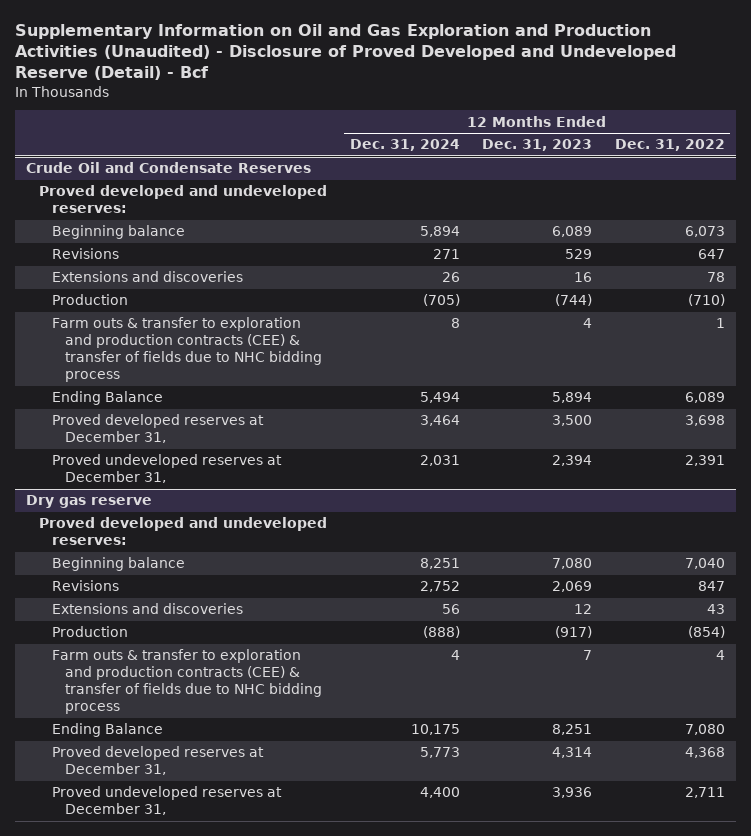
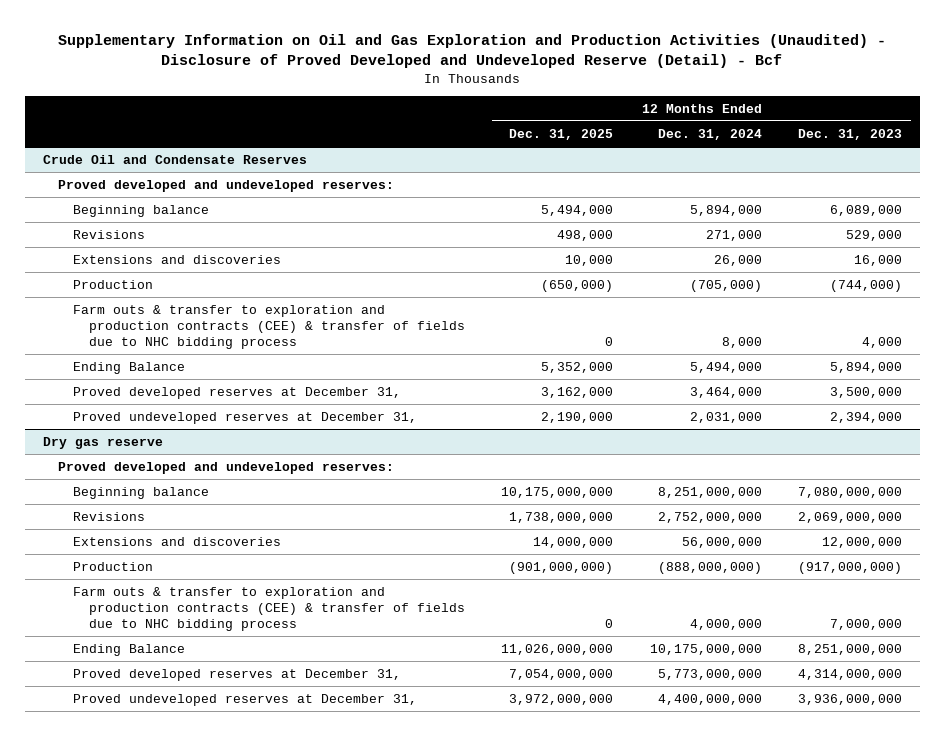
[614,139,725,152] Dec. 31, 2022 -> none
none -> [509,128,614,140] Dec. 31, 2025
[419,226,460,238] 5,894 -> [689,204,762,216] 5,894,000
[552,226,593,238] 6,089 -> [830,204,903,216] 6,089,000
[432,249,460,260] 271 -> [705,229,762,241] 271,000
[565,249,593,260] 529 -> [846,229,903,241] 529,000
[441,272,460,283] 26 -> [713,254,762,266] 26,000
[574,272,593,283] 16 -> [854,254,903,266] 16,000
[422,294,460,307] (705) -> [689,279,762,292] (705,000)
[555,294,593,307] (744) -> [830,279,903,292] (744,000)
[450,318,460,329] 8 -> [721,337,762,349] 8,000
[583,318,593,329] 4 -> [862,337,903,349] 4,000
[419,392,460,404] 5,494 -> [689,361,762,373] 5,494,000
[552,392,593,404] 5,894 -> [830,361,903,373] 5,894,000
[419,415,460,427] 3,464 -> [689,386,762,398] 3,464,000
[552,415,593,427] 3,500 -> [830,386,903,398] 3,500,000
[419,455,460,467] 2,031 -> [689,411,762,423] 2,031,000
[552,455,593,467] 2,394 -> [830,411,903,423] 2,394,000
[419,558,460,570] 8,251 -> [657,486,762,498] 8,251,000,000
[552,558,593,570] 7,080 -> [798,486,903,498] 7,080,000,000
[419,581,460,593] 2,752 -> [657,511,762,523] 2,752,000,000
[552,581,593,593] 2,069 -> [798,511,903,523] 2,069,000,000
[441,604,460,615] 56 -> [681,536,762,548] 56,000,000
[574,604,593,615] 12 -> [822,536,903,548] 12,000,000
[422,626,460,639] (888) -> [657,561,762,574] (888,000,000)
[555,626,593,639] (917) -> [798,561,903,574] (917,000,000)
[450,650,460,661] 4 -> [689,619,762,631] 4,000,000
[583,650,593,661] 7 -> [830,619,903,631] 7,000,000
[410,724,460,736] 10,175 -> [649,643,762,655] 10,175,000,000
[552,724,593,736] 8,251 -> [798,643,903,655] 8,251,000,000
[419,747,460,759] 5,773 -> [657,668,762,680] 5,773,000,000
[552,747,593,759] 4,314 -> [798,668,903,680] 4,314,000,000
[419,787,460,799] 4,400 -> [657,693,762,705] 4,400,000,000
[552,787,593,799] 3,936 -> [798,693,903,705] 3,936,000,000

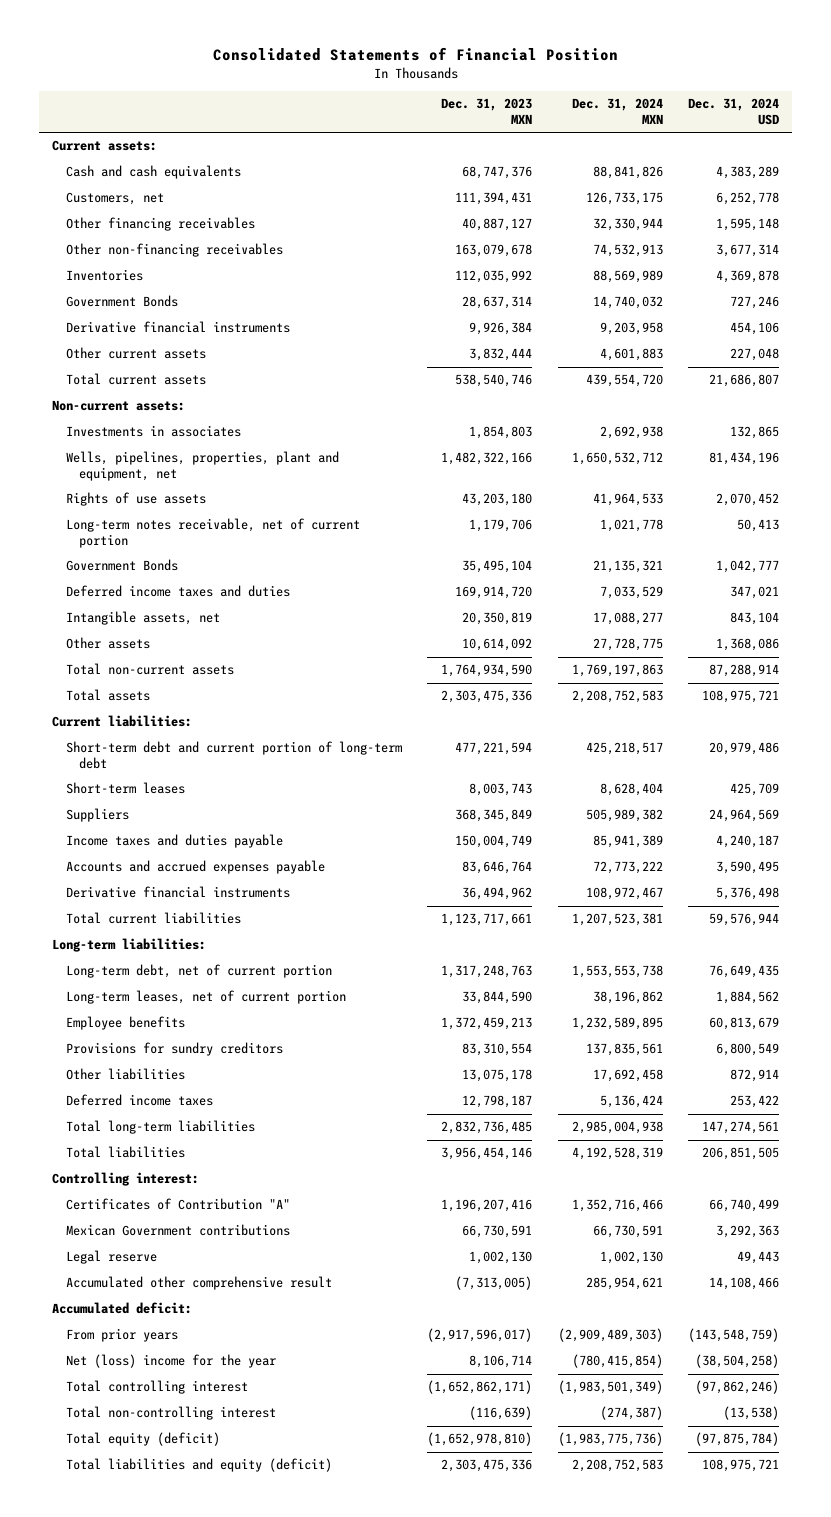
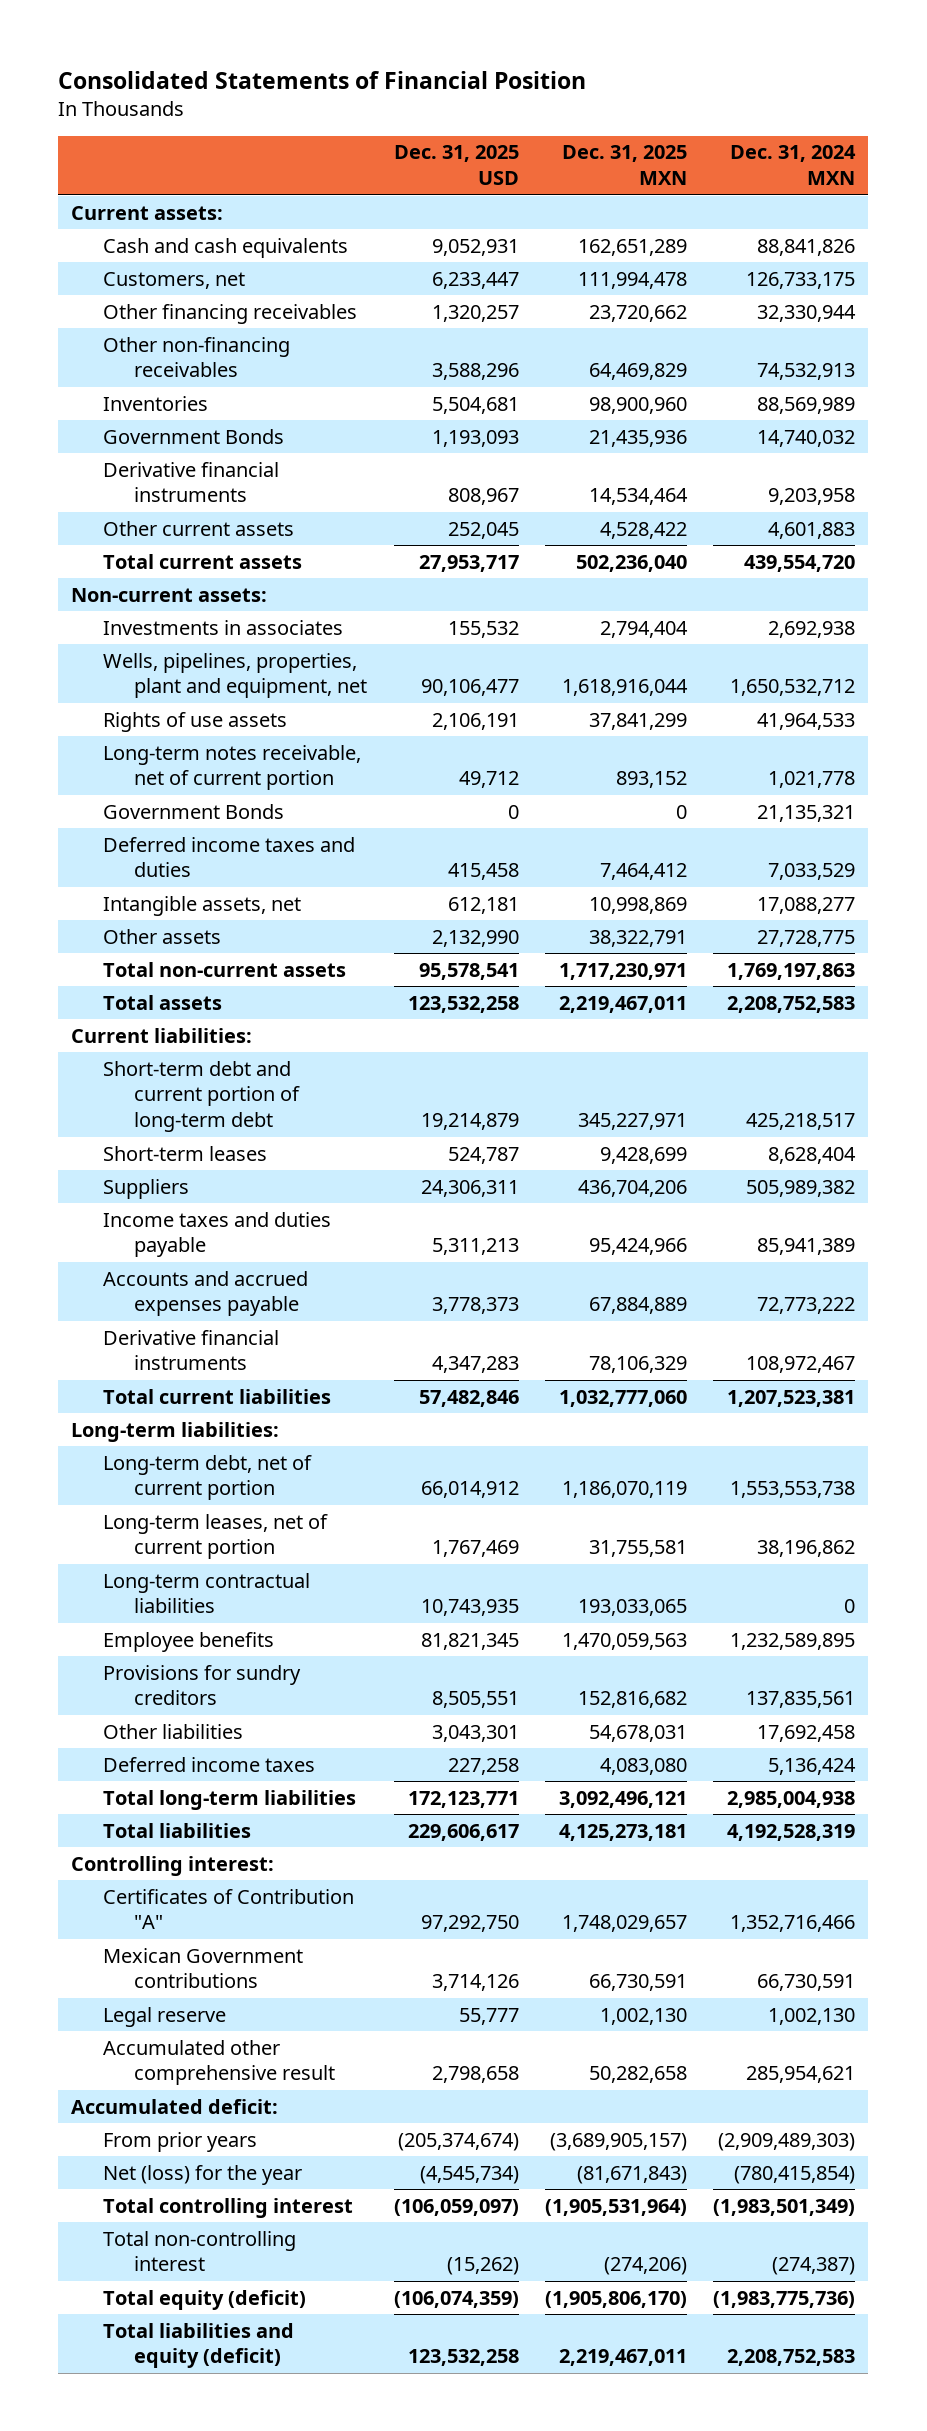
[441,98,533,125] Dec. 31, 2023 MXN -> none
[688,98,780,126] Dec. 31, 2024 USD -> none
none -> [393,145,519,186] Dec. 31, 2025 USD
none -> [561,145,687,186] Dec. 31, 2025 MXN
none -> [102,1572,310,1614] Long-term contractual liabilities
[65,1354,276,1369] Net (loss) income for the year -> [102,2164,302,2185] Net (loss) for the year

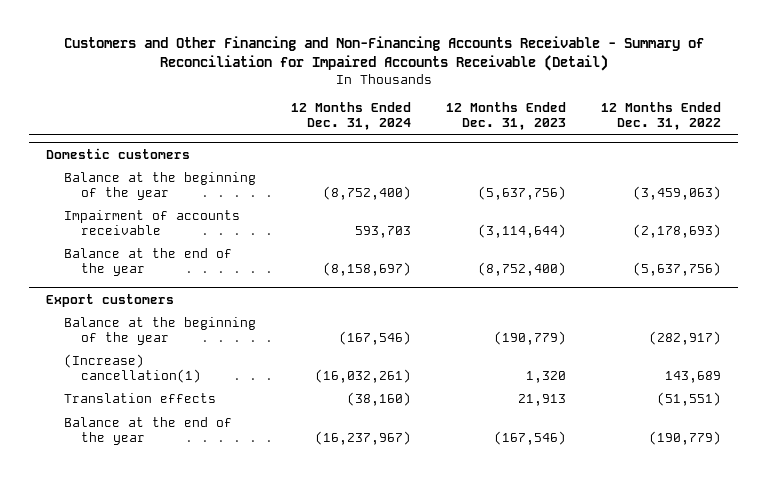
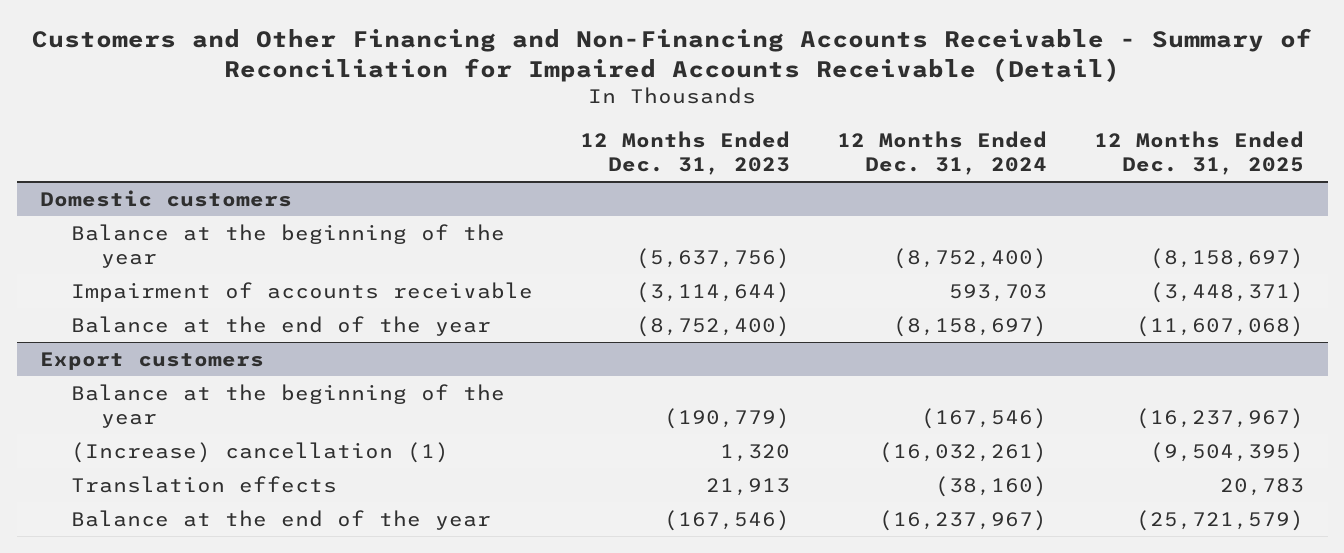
[600,102,721,130] 12 Months Ended Dec. 31, 2022 -> none
none -> [1094,130,1305,176] 12 Months Ended Dec. 31, 2025
[63,354,201,383] (Increase) cancellation(1) -> [70,441,449,463] (Increase) cancellation (1)

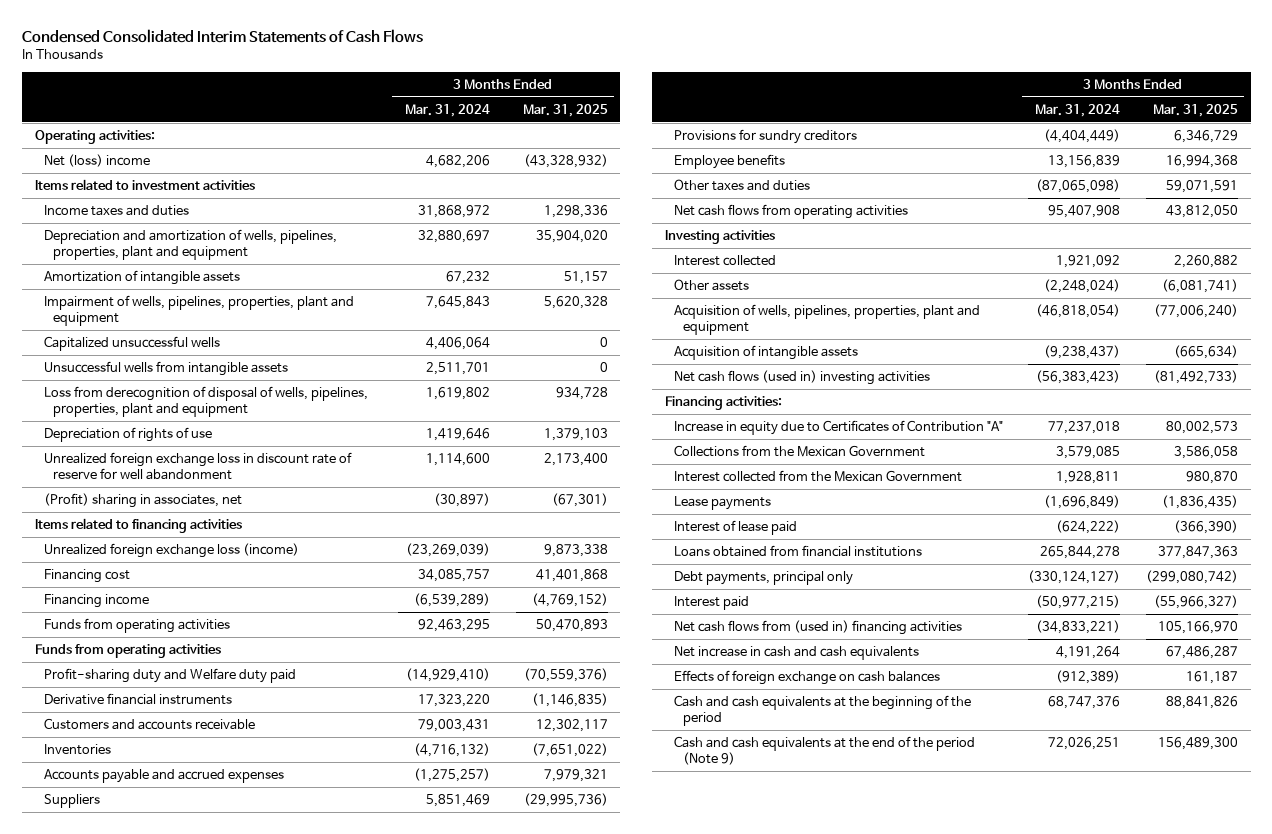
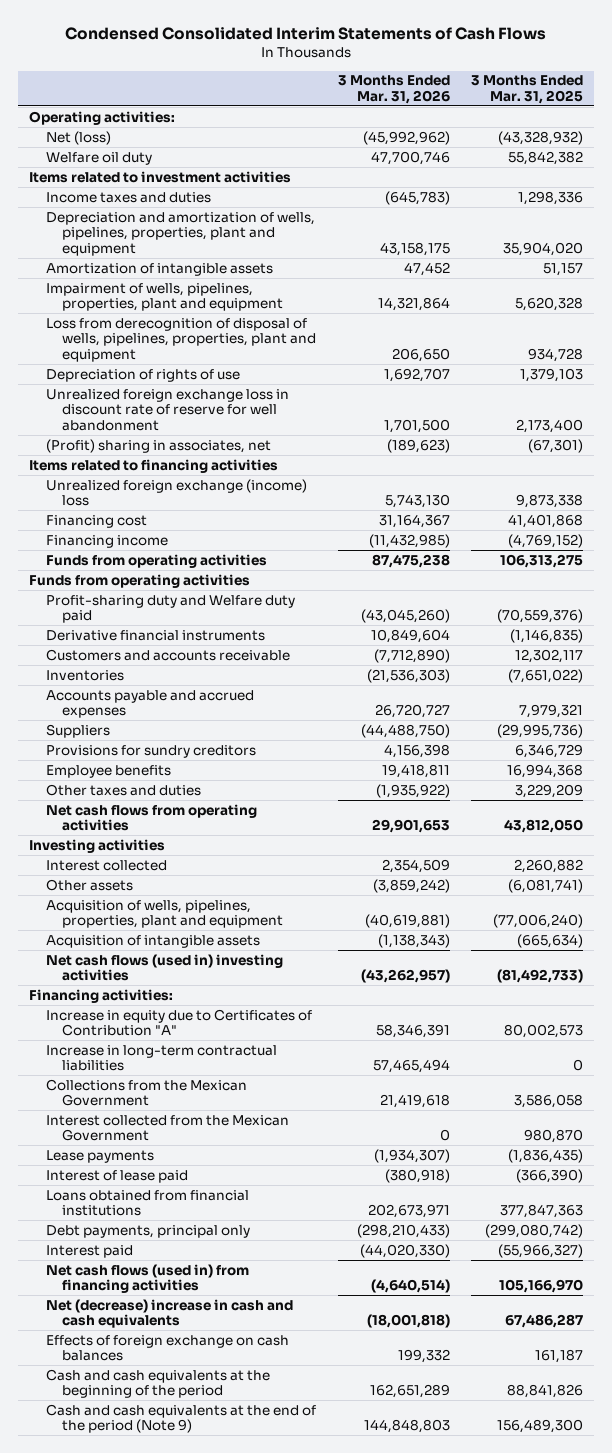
[405,103,491,117] Mar. 31, 2024 -> none
none -> [337,75,450,104] 3 Months Ended Mar. 31, 2026
[43,154,150,168] Net (loss) income -> [45,130,111,145] Net (loss)
none -> [45,151,152,165] Welfare oil duty
[43,336,220,352] Capitalized unsuccessful wells -> none
[43,361,288,377] Unsuccessful wells from intangible assets -> none
[43,543,299,559] Unrealized foreign exchange loss (income) -> [45,478,307,507] Unrealized foreign exchange (income) loss
[535,619,608,633] 50,470,893 -> [499,553,583,568] 106,313,275
[1165,180,1238,194] 59,071,591 -> [514,783,583,798] 3,229,209
none -> [45,1044,277,1072] Increase in long-term contractual liabilities
[673,620,962,636] Net cash flows from (used in) financing activities -> [45,1263,249,1294] Net cash flows (used in) from financing activities
[673,646,919,661] Net increase in cash and cash equivalents -> [45,1298,293,1329] Net (decrease) increase in cash and cash equivalents

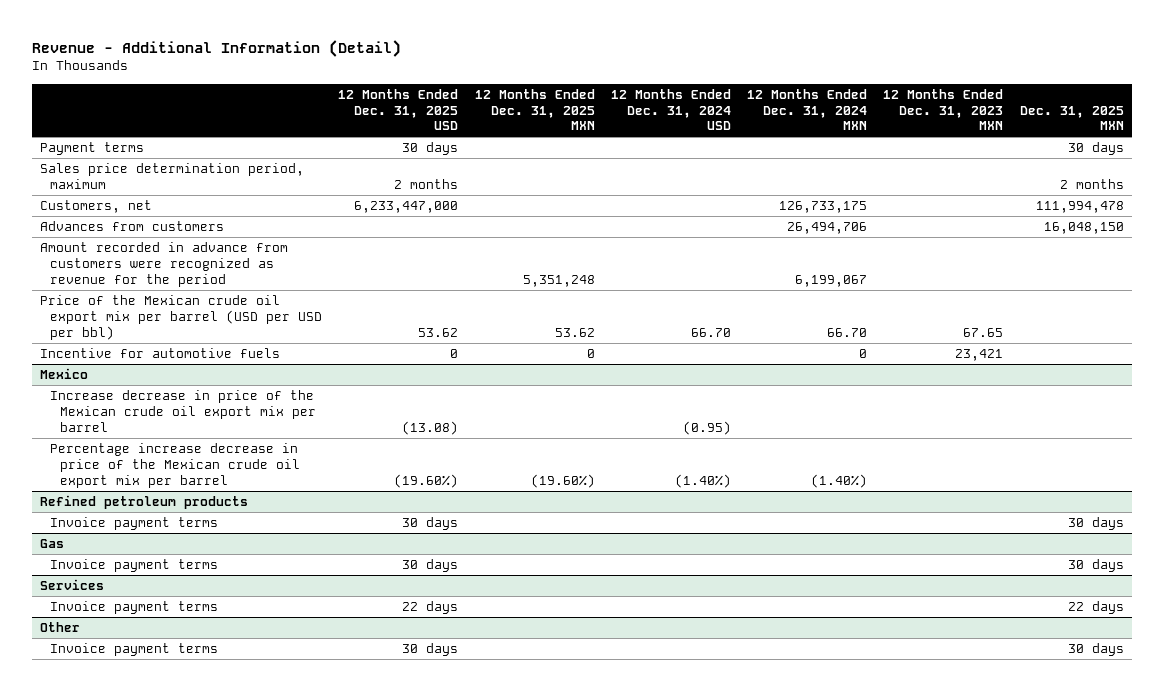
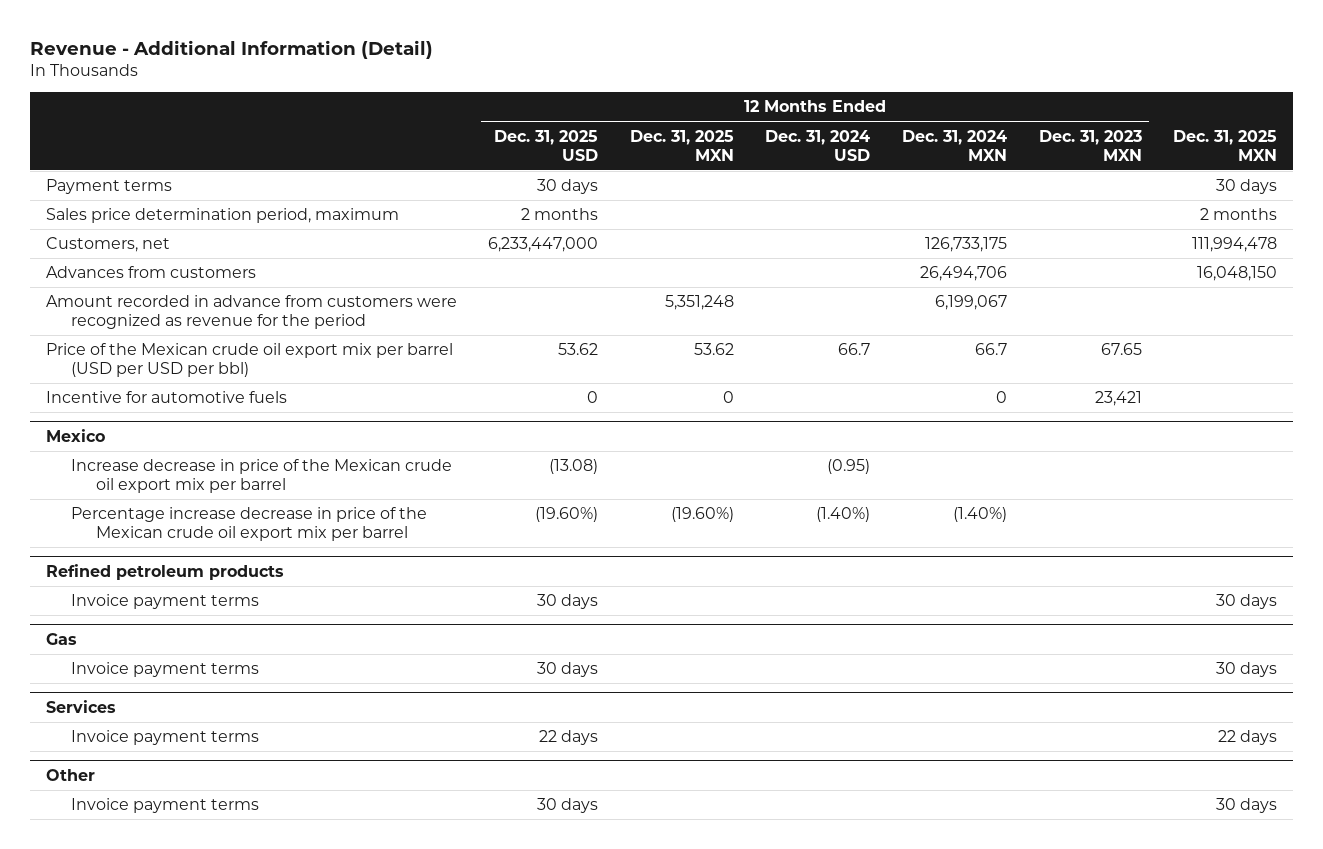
[690,327,731,337] 66.70 -> [838,343,871,356] 66.7
[827,327,868,337] 66.70 -> [974,343,1007,356] 66.7

